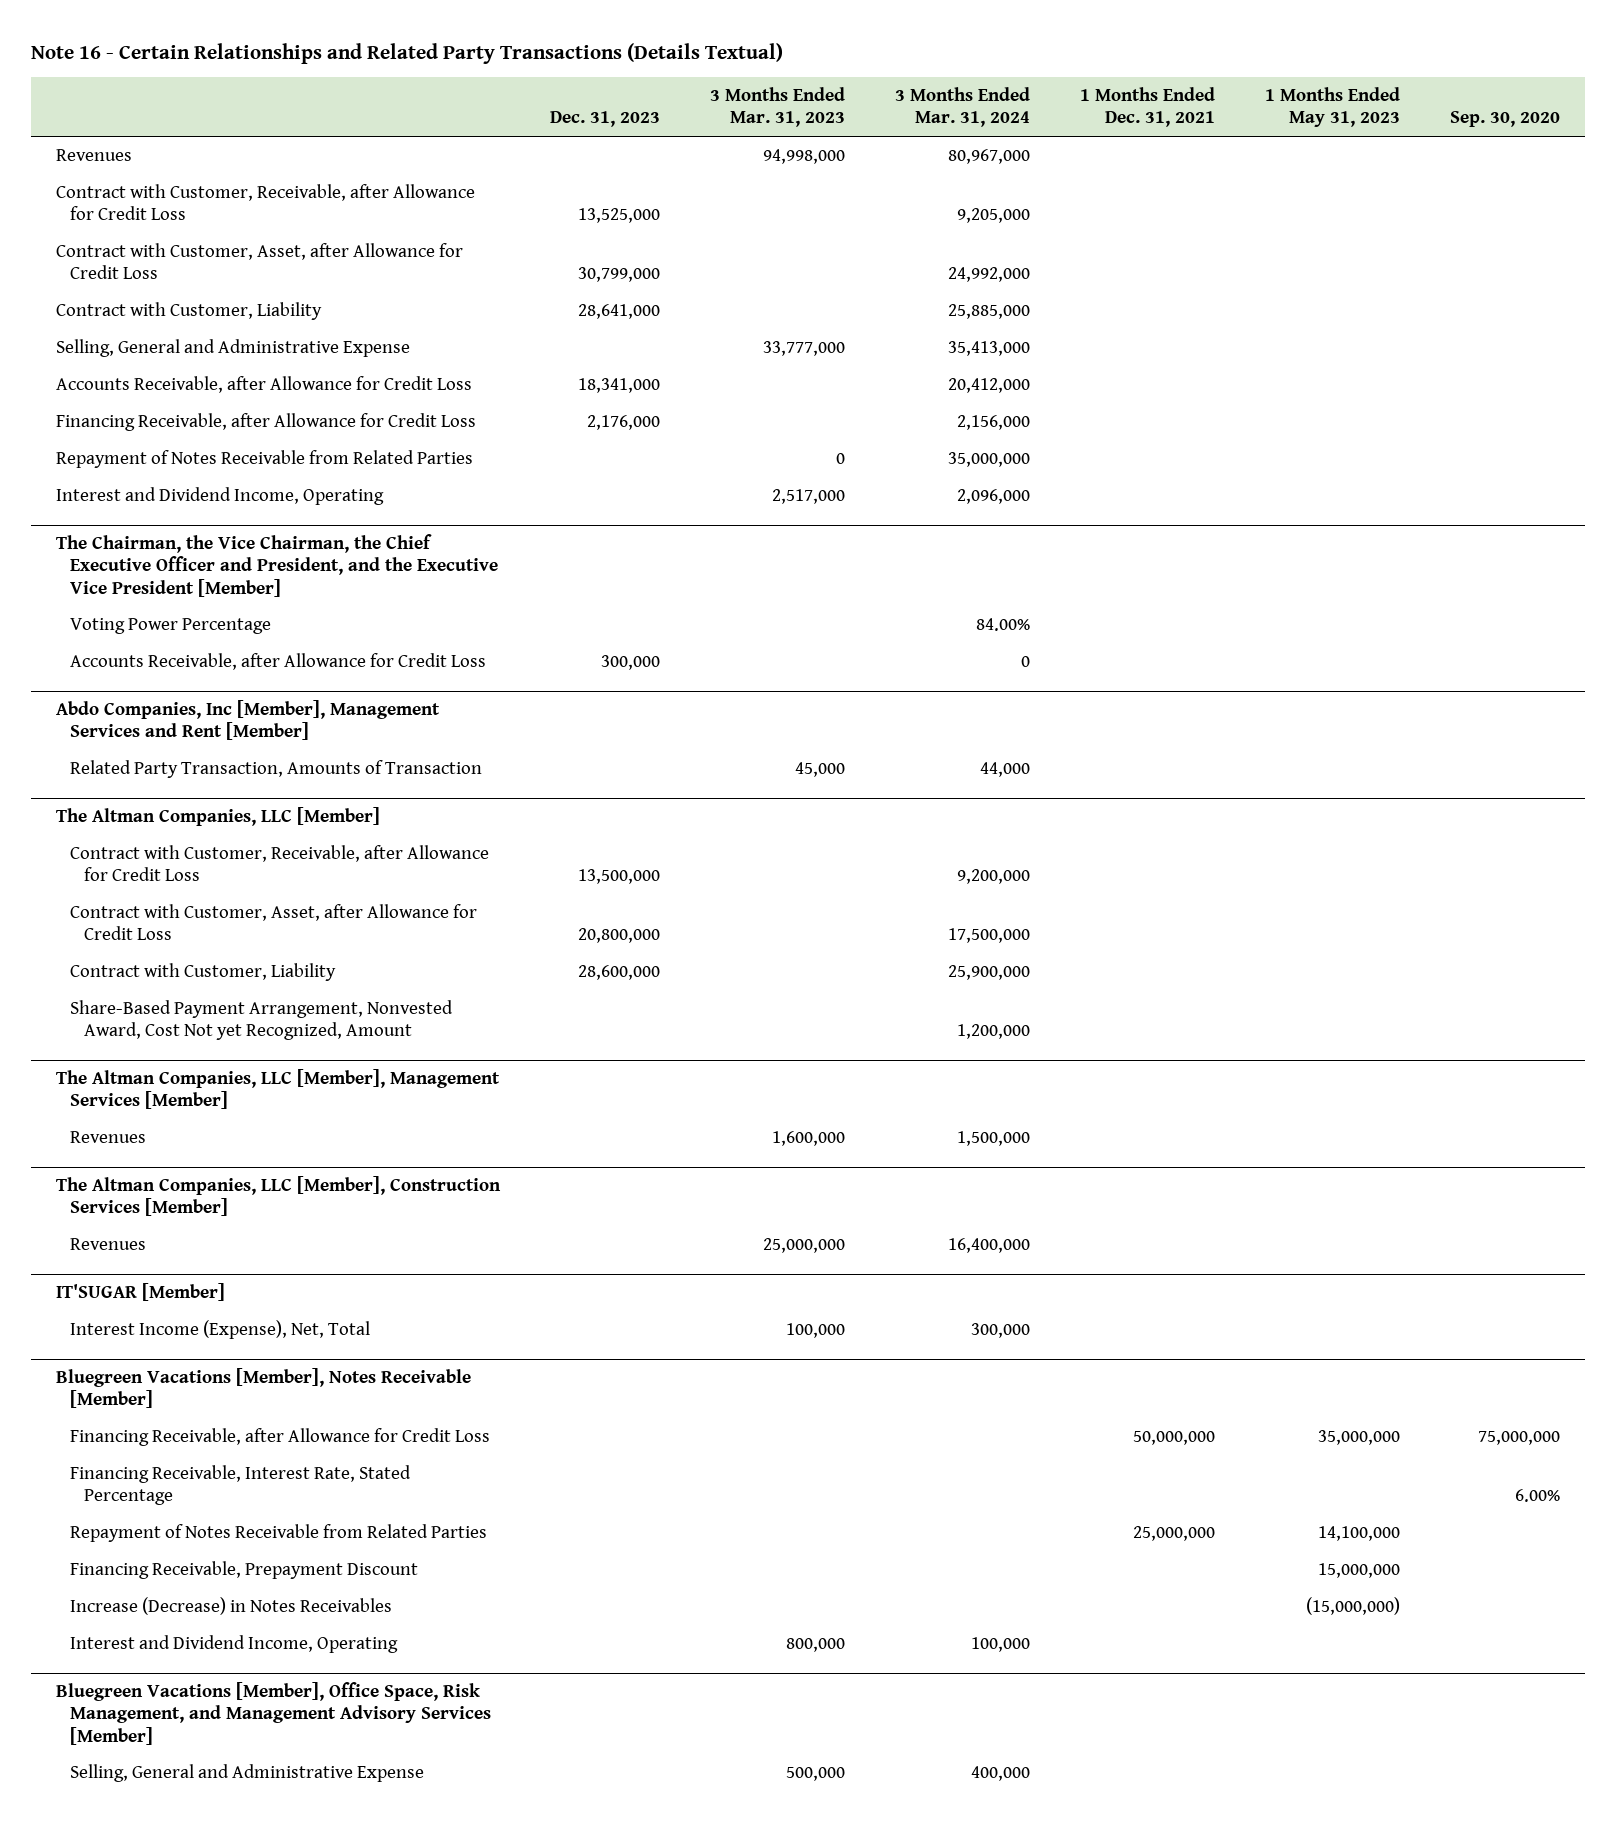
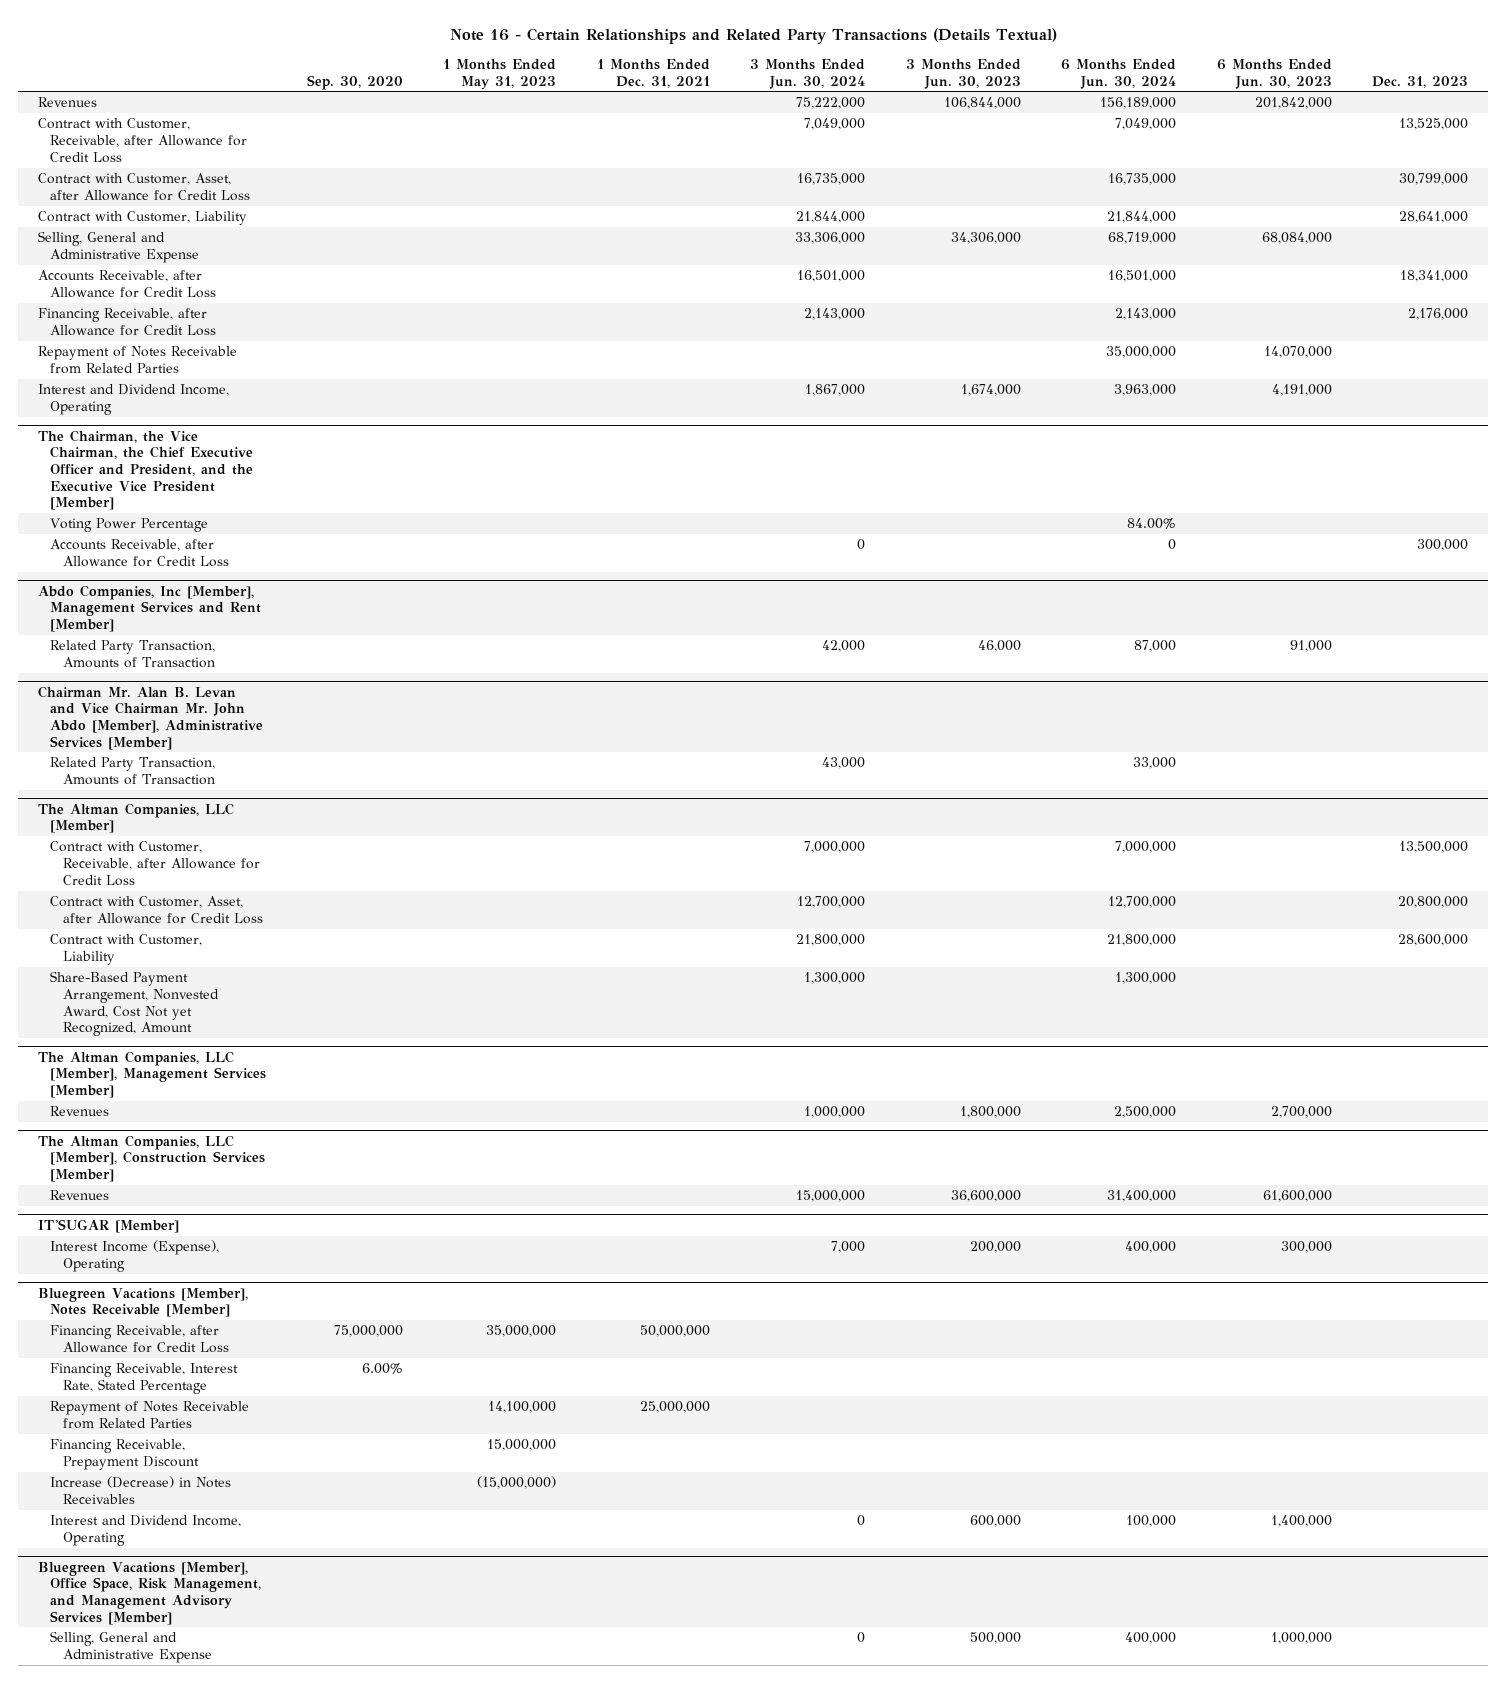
[709,87,845,128] 3 Months Ended Mar. 31, 2023 -> none
[894,87,1030,128] 3 Months Ended Mar. 31, 2024 -> none
none -> [750,58,866,89] 3 Months Ended Jun. 30, 2024
none -> [905,58,1021,89] 3 Months Ended Jun. 30, 2023
none -> [1061,58,1177,89] 6 Months Ended Jun. 30, 2024
none -> [1216,58,1332,89] 6 Months Ended Jun. 30, 2023
none -> [38,685,264,750] Chairman Mr. Alan B. Levan and Vice Chairman Mr. John Abdo [Member], Administrative Services [Member]
none -> [50,757,216,786] Related Party Transaction, Amounts of Transaction
[69,1319,370,1339] Interest Income (Expense), Net, Total -> [50,1240,220,1273] Interest Income (Expense), Operating

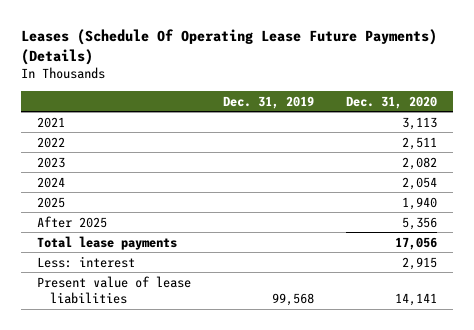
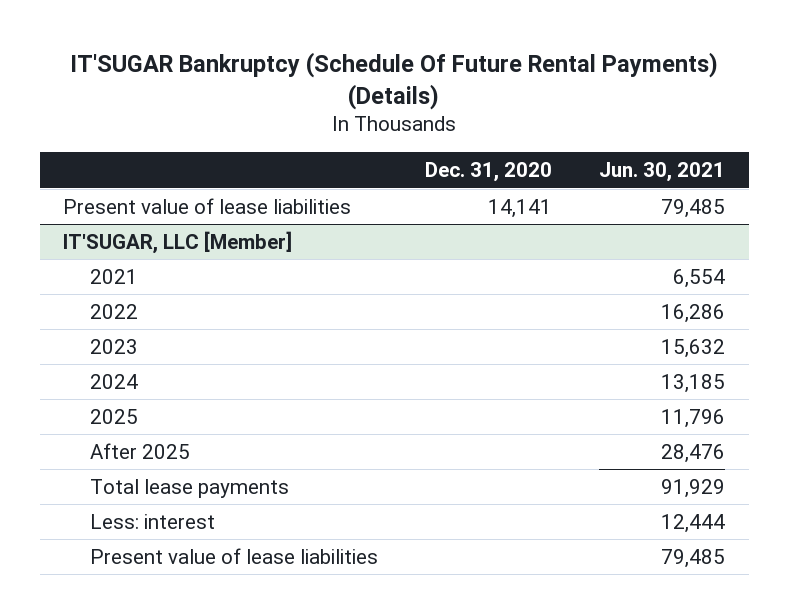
[21,29,438,66] Leases (Schedule Of Operating Lease Future Payments) (Details) -> [70,51,719,110] IT'SUGAR Bankruptcy (Schedule Of Future Rental Payments) (Details)
[223,95,315,109] Dec. 31, 2019 -> none
none -> [598,162,725,183] Jun. 30, 2021
[37,116,66,128] 2021 -> none
[37,136,66,148] 2022 -> none
[37,156,66,168] 2023 -> none
[37,176,66,188] 2024 -> none
[37,196,66,208] 2025 -> none
[37,215,108,228] After 2025 -> none
[37,235,178,250] Total lease payments -> none
[37,255,136,268] Less: interest -> none
none -> [63,231,293,255] IT'SUGAR, LLC [Member]
none -> [89,269,138,285] 2021
none -> [89,304,138,320] 2022
none -> [89,339,138,355] 2023
none -> [89,374,138,390] 2024
none -> [89,409,138,425] 2025
none -> [89,443,190,460] After 2025
none -> [89,479,289,499] Total lease payments
none -> [89,514,215,530] Less: interest
none -> [89,548,378,565] Present value of lease liabilities

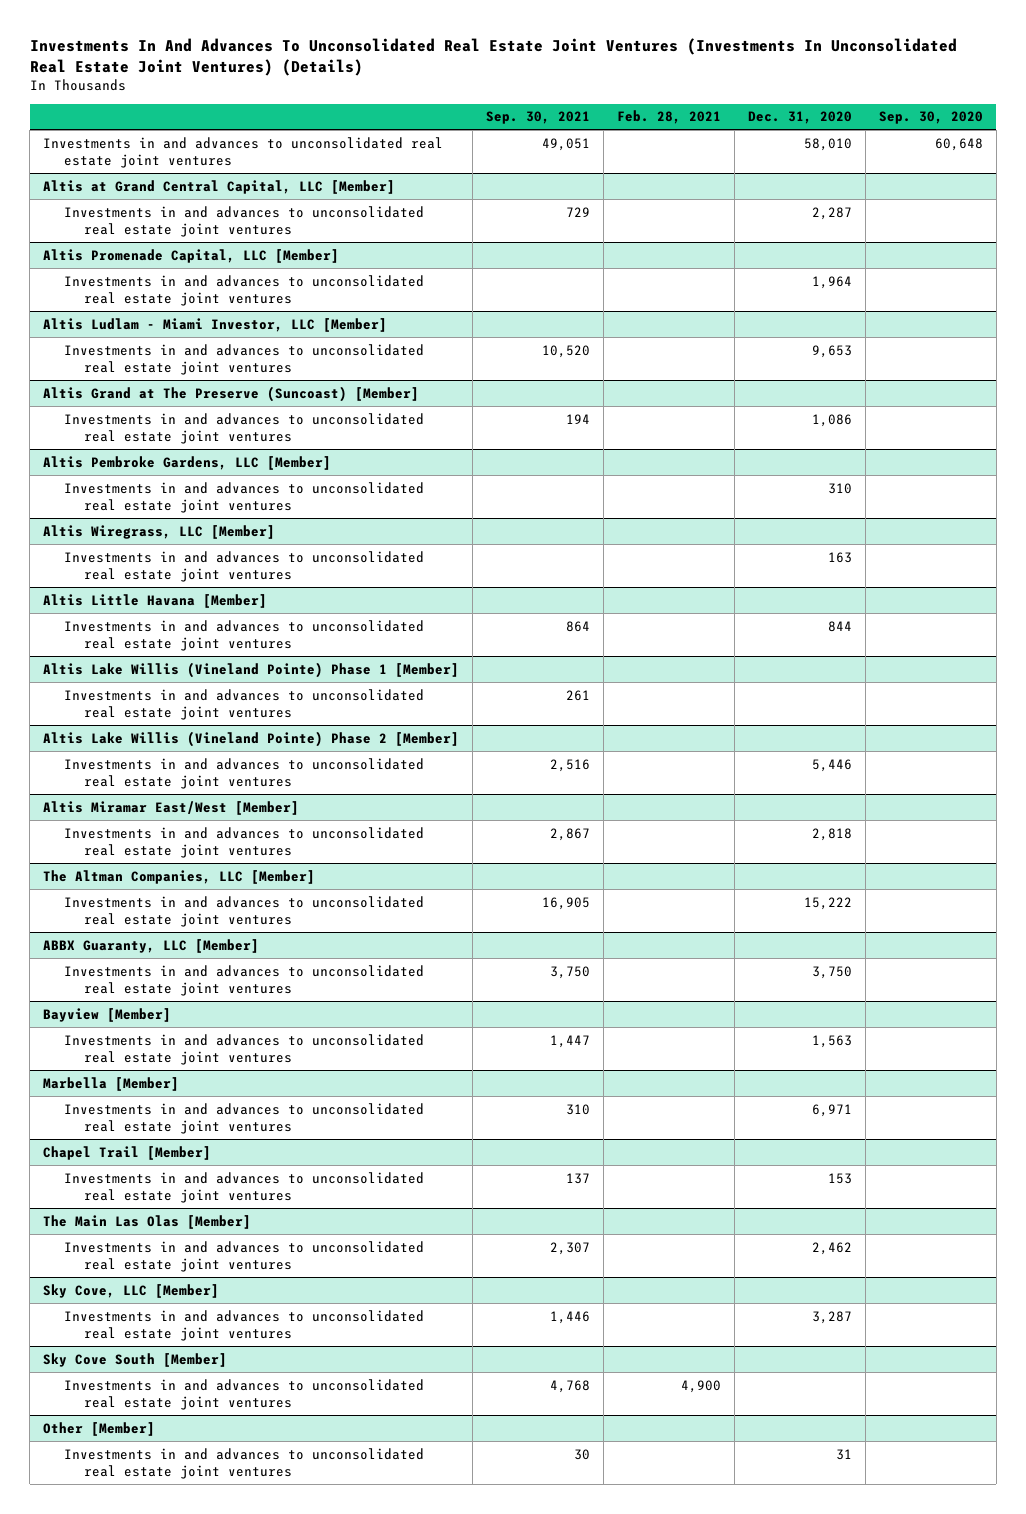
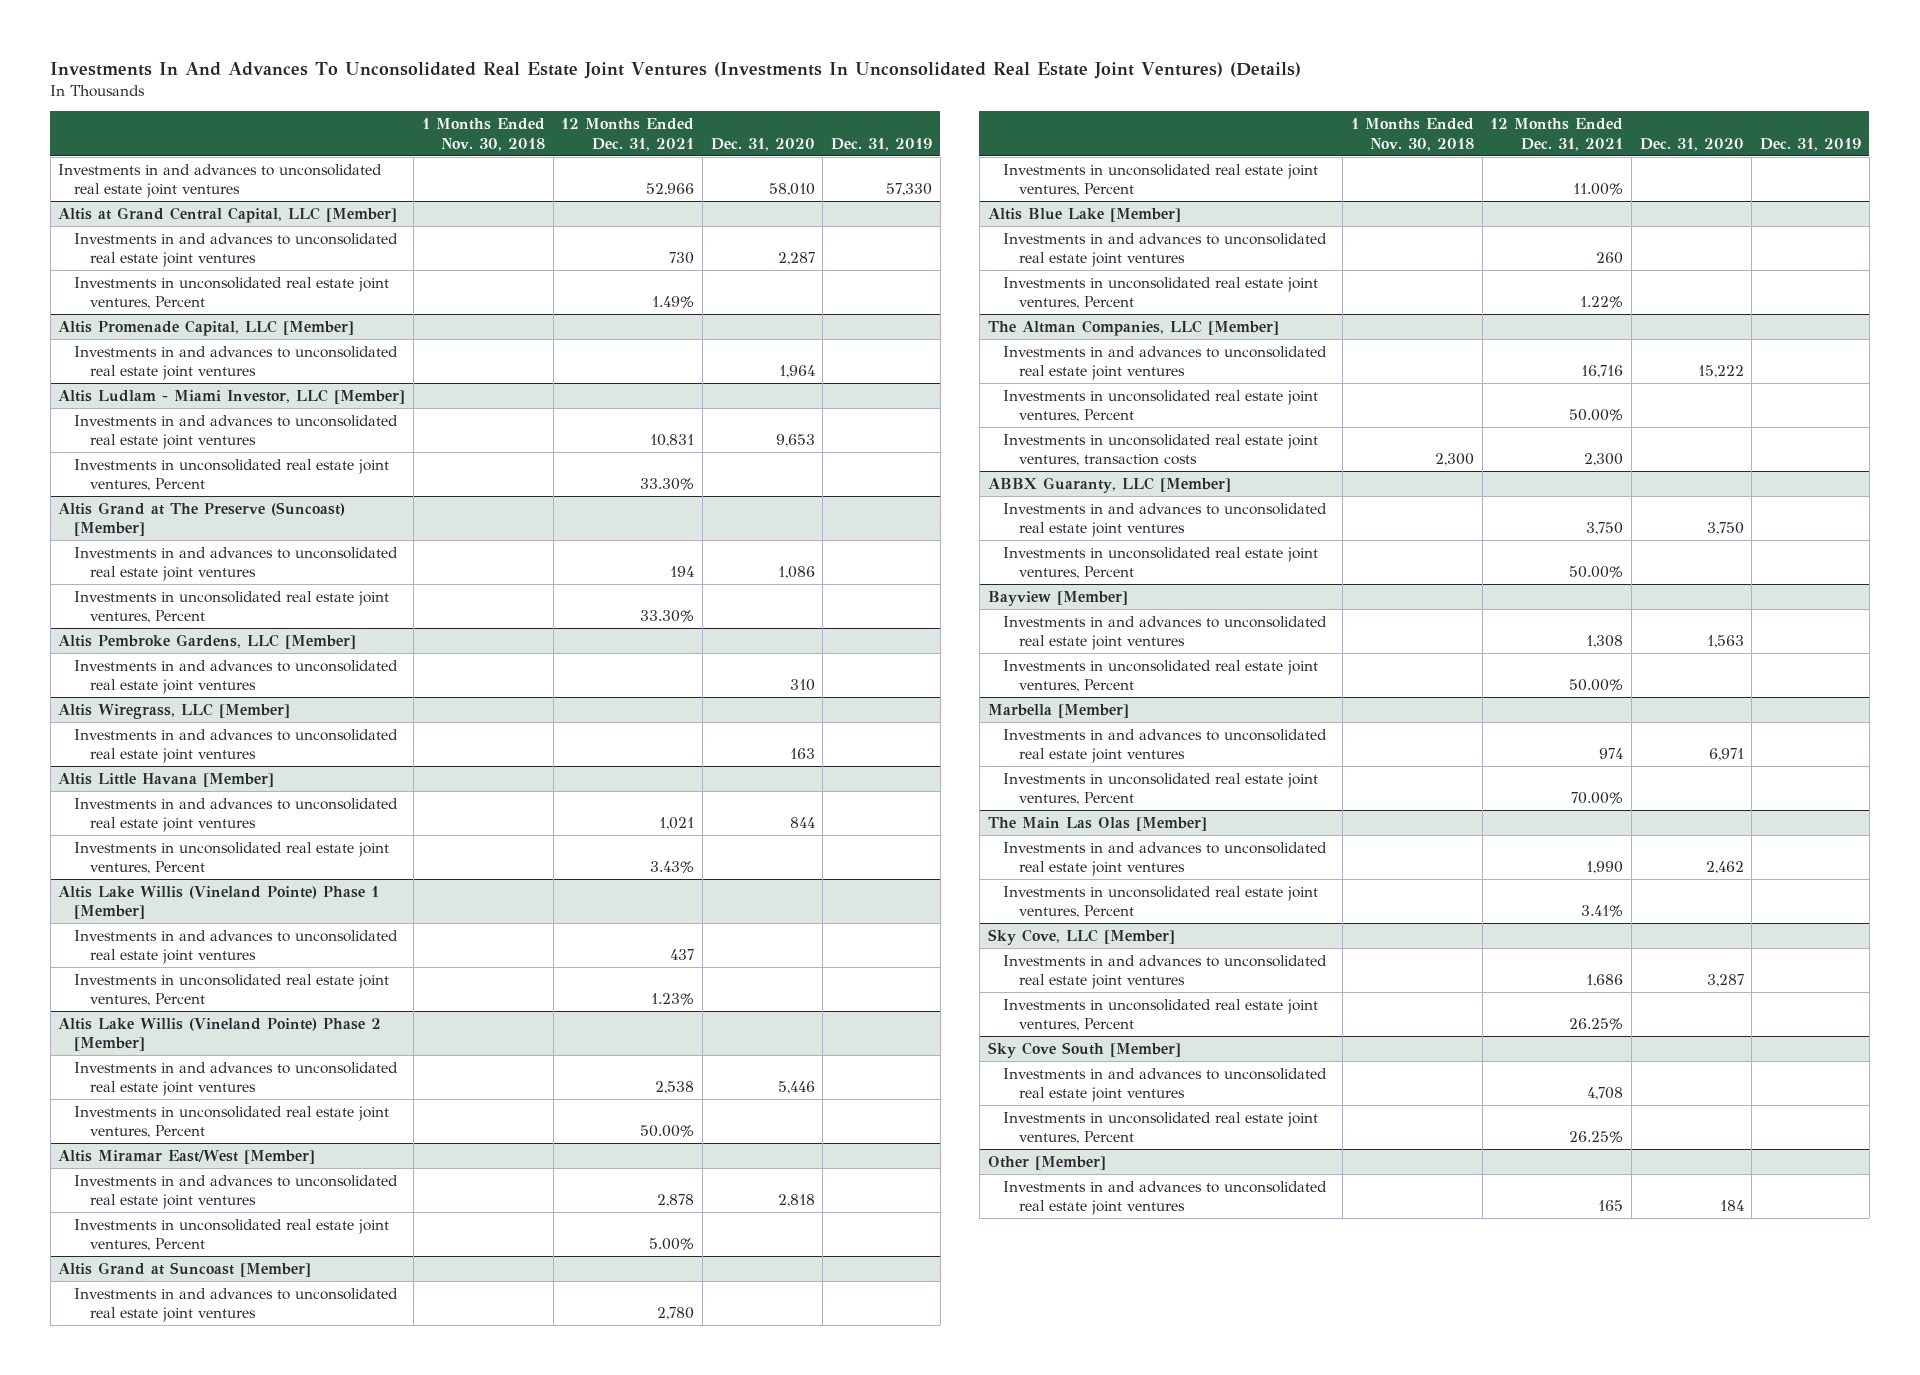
[485,111,590,125] Sep. 30, 2021 -> none
[616,110,721,125] Feb. 28, 2021 -> none
[878,111,983,125] Sep. 30, 2020 -> none
none -> [421,118,545,151] 1 Months Ended Nov. 30, 2018
none -> [561,118,695,151] 12 Months Ended Dec. 31, 2021
none -> [831,137,933,151] Dec. 31, 2019
none -> [74,276,390,310] Investments in unconsolidated real estate joint ventures, Percent
none -> [74,458,390,492] Investments in unconsolidated real estate joint ventures, Percent
none -> [74,590,390,624] Investments in unconsolidated real estate joint ventures, Percent
none -> [74,841,390,875] Investments in unconsolidated real estate joint ventures, Percent
none -> [74,973,390,1007] Investments in unconsolidated real estate joint ventures, Percent
none -> [74,1105,390,1139] Investments in unconsolidated real estate joint ventures, Percent
none -> [74,1218,390,1252] Investments in unconsolidated real estate joint ventures, Percent
none -> [58,1261,312,1277] Altis Grand at Suncoast [Member]
none -> [74,1287,399,1323] Investments in and advances to unconsolidated real estate joint ventures
none -> [1003,163,1319,197] Investments in unconsolidated real estate joint ventures, Percent
none -> [987,207,1181,222] Altis Blue Lake [Member]
none -> [1003,232,1328,268] Investments in and advances to unconsolidated real estate joint ventures
none -> [1003,276,1319,310] Investments in unconsolidated real estate joint ventures, Percent
none -> [1003,389,1319,423] Investments in unconsolidated real estate joint ventures, Percent
none -> [1003,433,1319,467] Investments in unconsolidated real estate joint ventures, transaction costs
none -> [1003,546,1319,580] Investments in unconsolidated real estate joint ventures, Percent
none -> [1003,659,1319,693] Investments in unconsolidated real estate joint ventures, Percent
[43,1145,212,1160] Chapel Trail [Member] -> none
[63,1171,424,1203] Investments in and advances to unconsolidated real estate joint ventures -> none
none -> [1003,772,1319,806] Investments in unconsolidated real estate joint ventures, Percent
none -> [1003,885,1319,919] Investments in unconsolidated real estate joint ventures, Percent
none -> [1003,998,1319,1032] Investments in unconsolidated real estate joint ventures, Percent
none -> [1003,1111,1319,1145] Investments in unconsolidated real estate joint ventures, Percent
[835,1448,852,1460] 31 -> [1719,1200,1744,1212] 184

